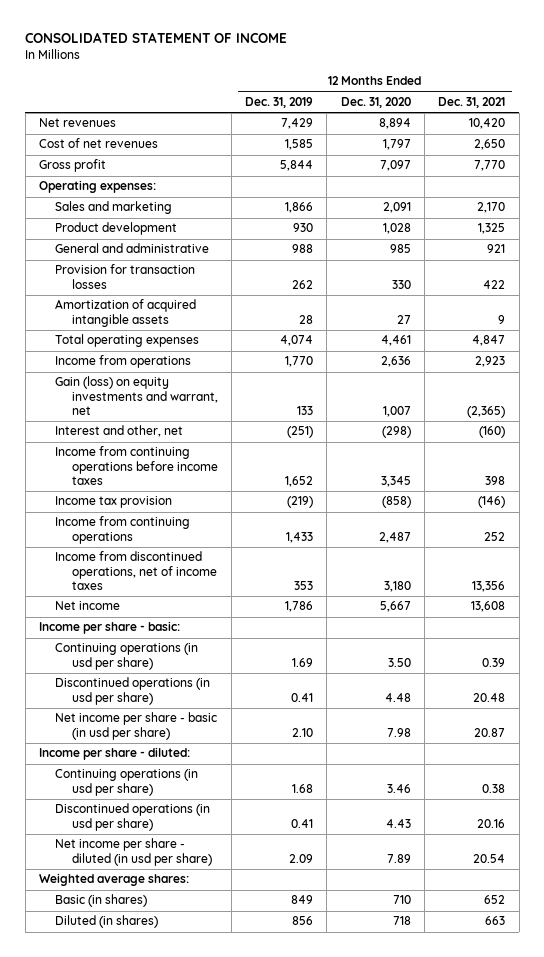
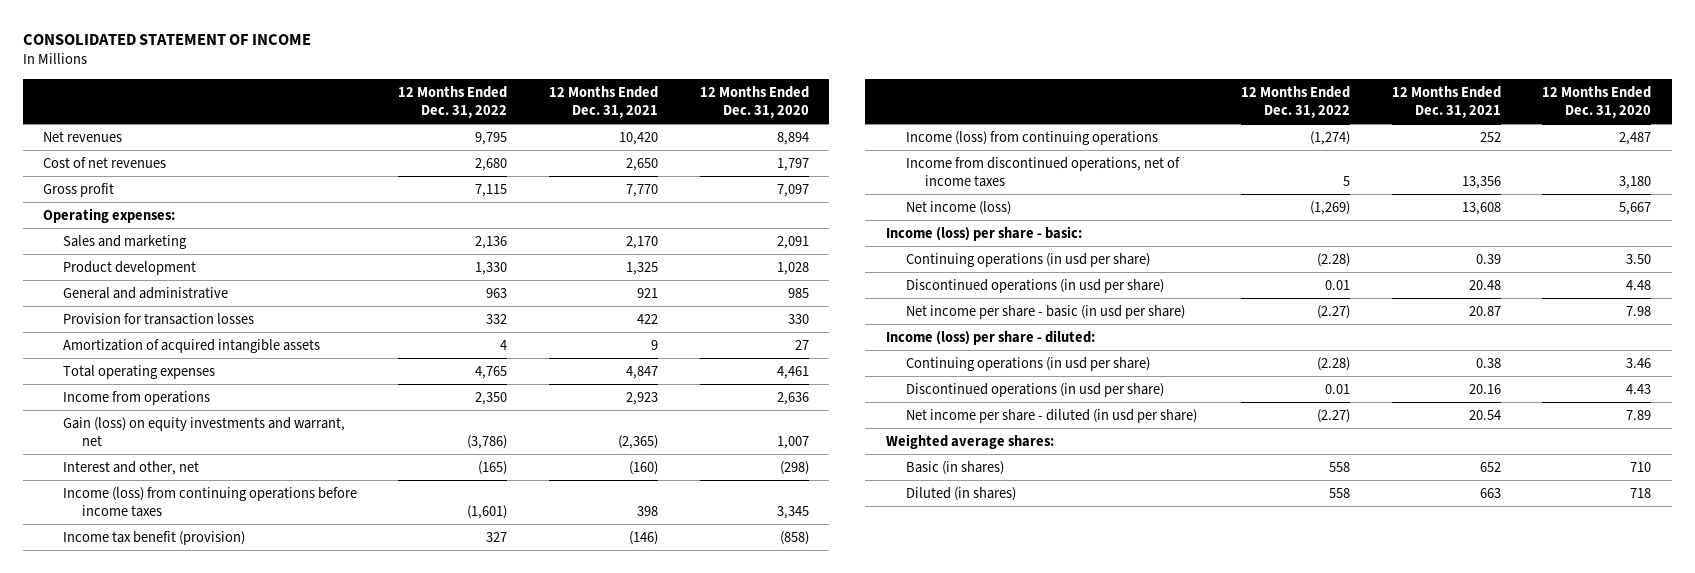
[245,97,314,109] Dec. 31, 2019 -> none
none -> [398,85,508,119] 12 Months Ended Dec. 31, 2022
[55,446,218,485] Income from continuing operations before income taxes -> [62,486,357,518] Income (loss) from continuing operations before income taxes
[55,496,173,509] Income tax provision -> [62,530,245,545] Income tax benefit (provision)
[55,516,191,544] Income from continuing operations -> [905,130,1158,145] Income (loss) from continuing operations
[55,601,121,611] Net income -> [905,200,1011,215] Net income (loss)
[38,621,180,635] Income per share - basic: -> [886,225,1083,241] Income (loss) per share - basic:
[38,747,190,761] Income per share - diluted: -> [886,329,1096,345] Income (loss) per share - diluted:

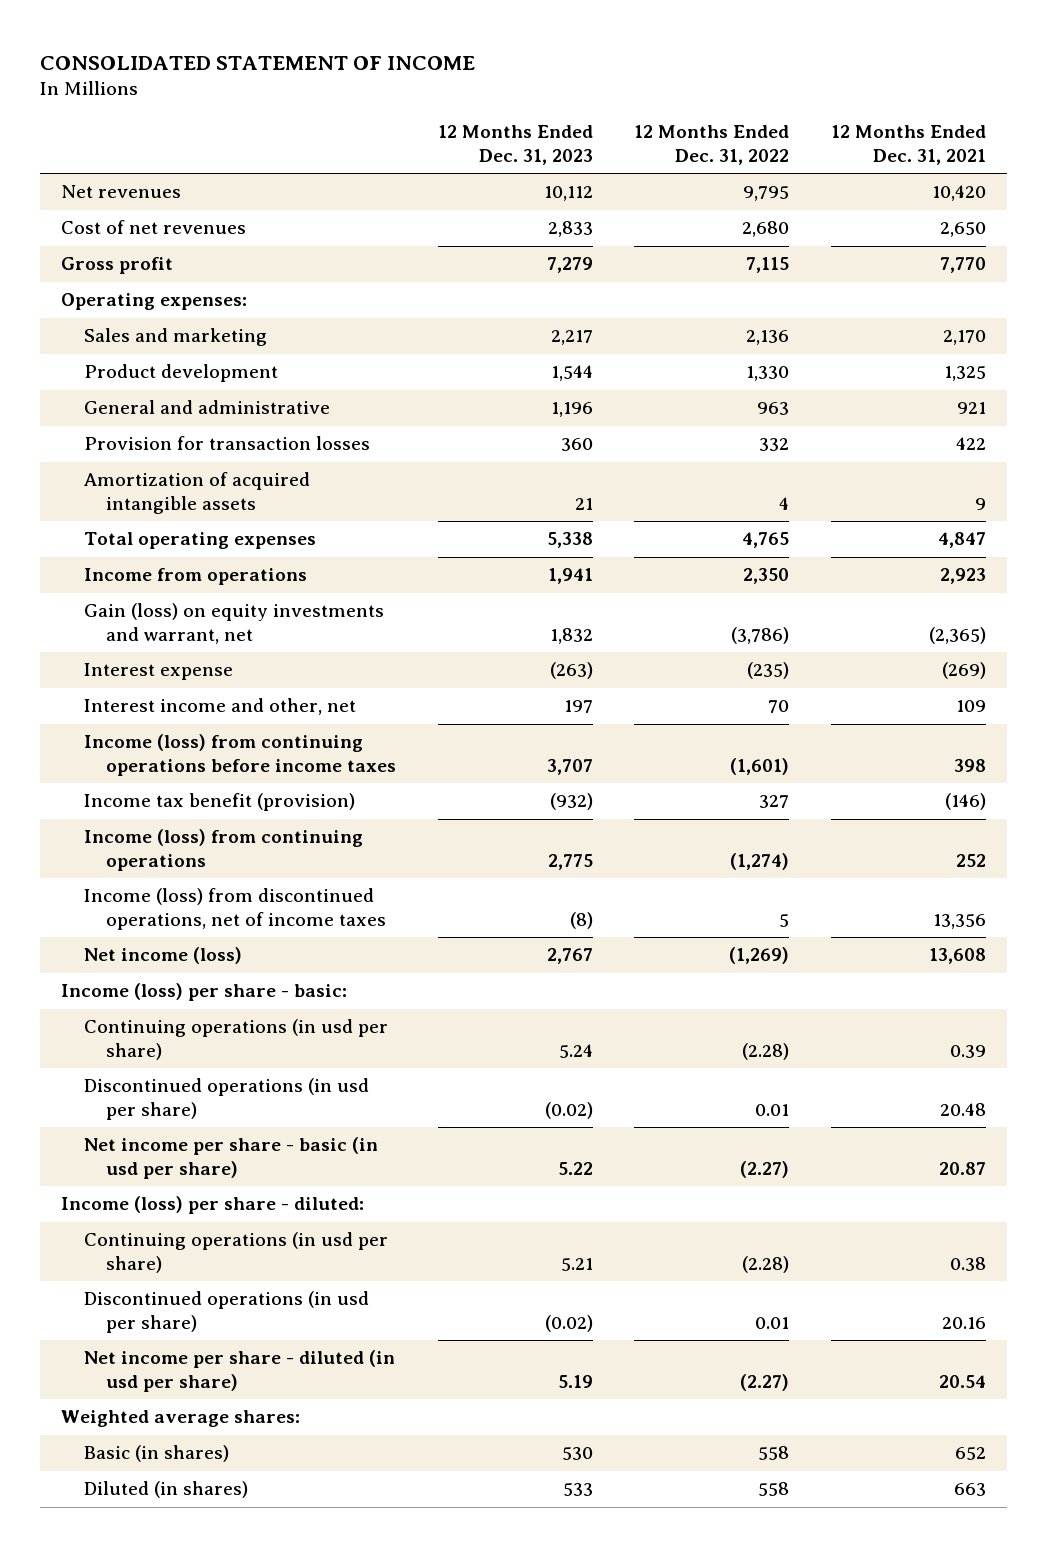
[699,85,809,119] 12 Months Ended Dec. 31, 2020 -> none
none -> [437,125,593,165] 12 Months Ended Dec. 31, 2023
none -> [83,663,233,681] Interest expense
[62,460,199,475] Interest and other, net -> [83,698,356,716] Interest income and other, net
[478,460,508,475] (165) -> [768,700,790,714] 70
[628,460,658,475] (160) -> [955,700,986,713] 109
[905,156,1180,188] Income from discontinued operations, net of income taxes -> [83,888,387,930] Income (loss) from discontinued operations, net of income taxes

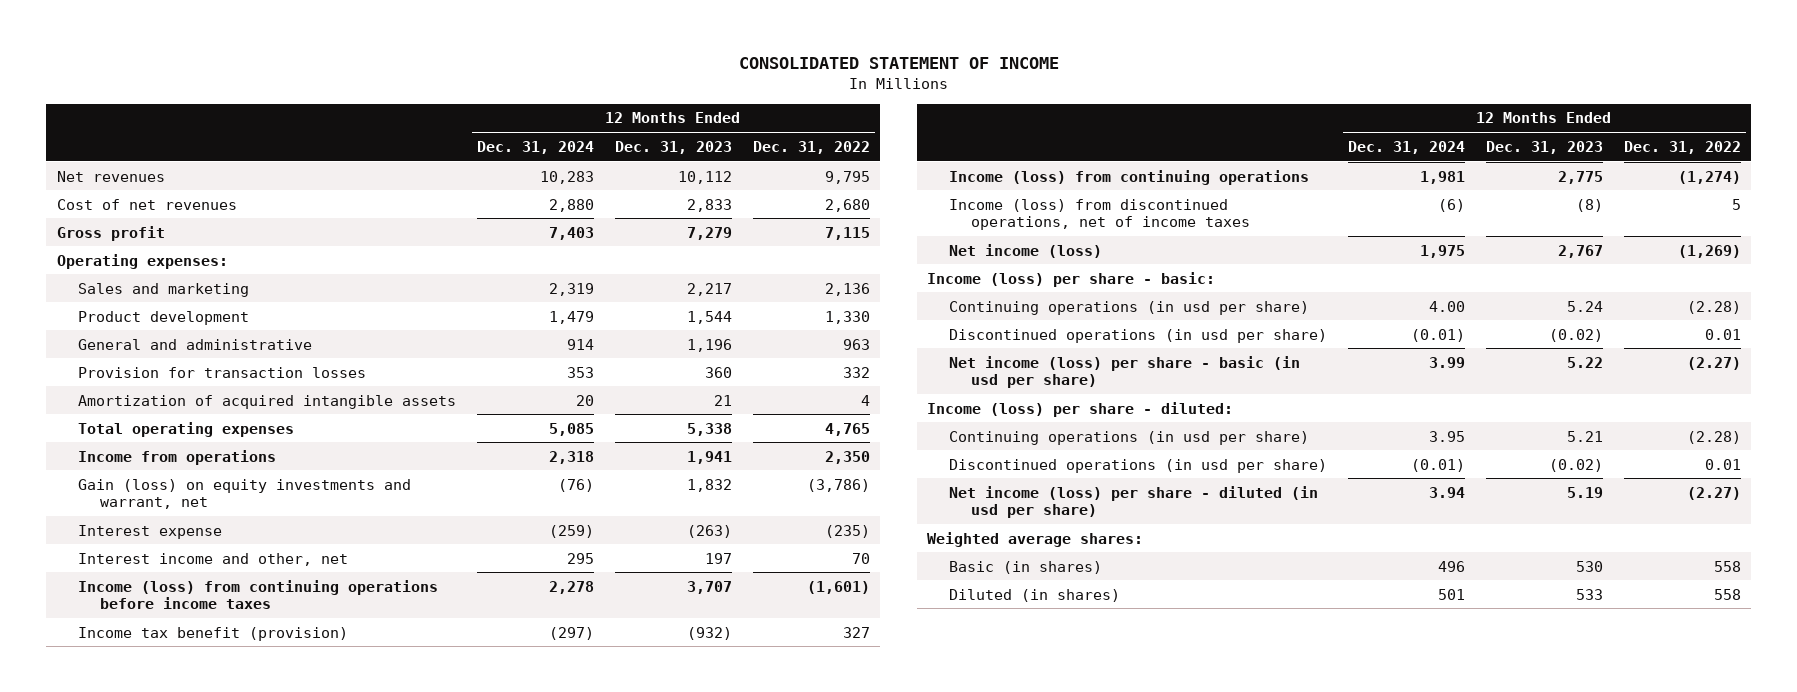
[830,125,986,165] 12 Months Ended Dec. 31, 2021 -> none
none -> [477,140,595,154] Dec. 31, 2024
[83,1137,378,1179] Net income per share - basic (in usd per share) -> [949,355,1301,389] Net income (loss) per share - basic (in usd per share)
[83,1350,395,1392] Net income per share - diluted (in usd per share) -> [949,485,1319,519] Net income (loss) per share - diluted (in usd per share)

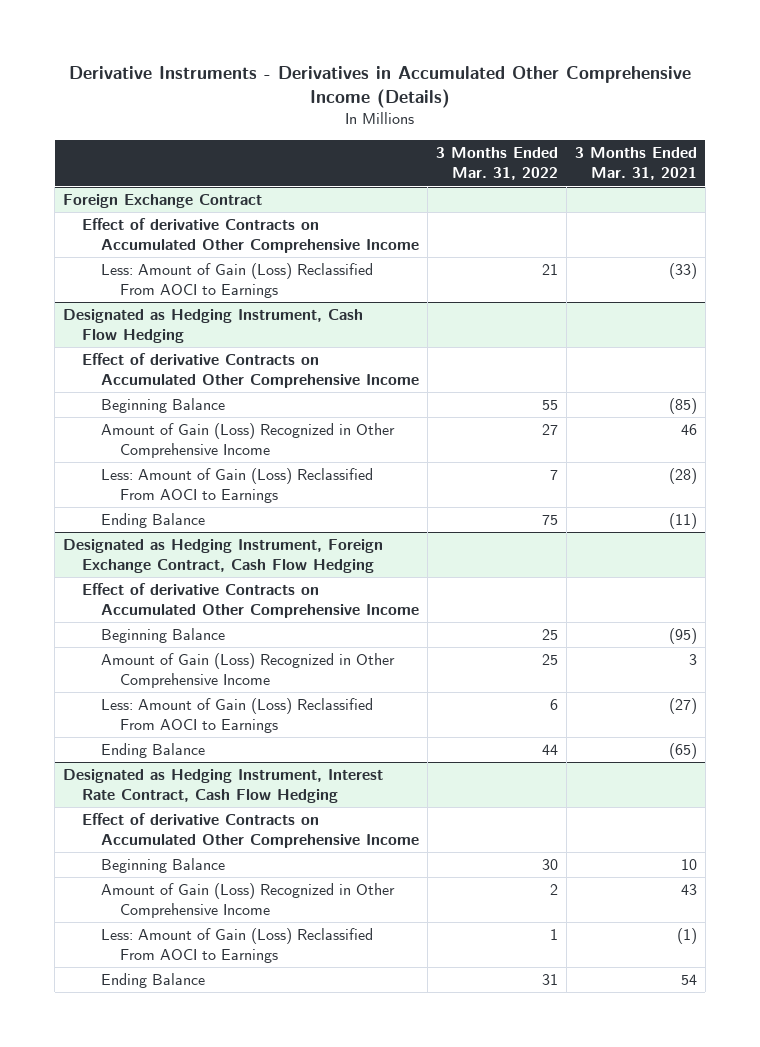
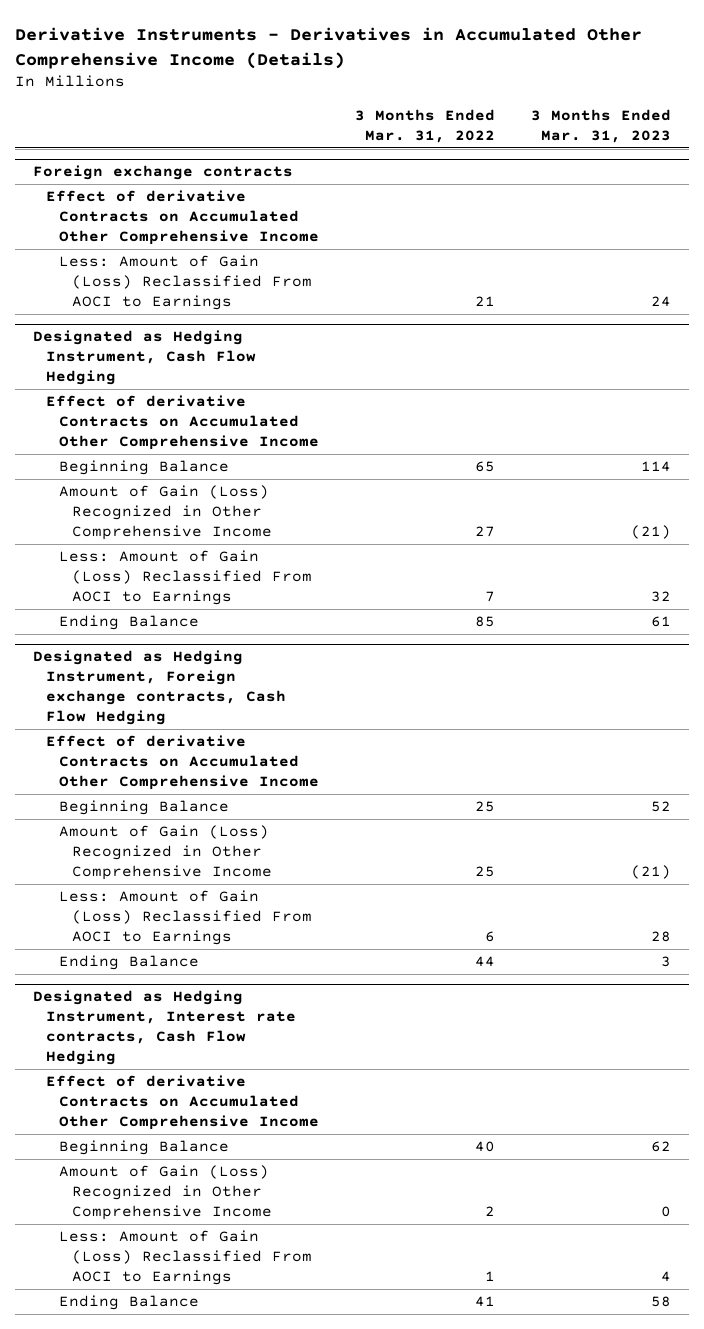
[574,147,697,181] 3 Months Ended Mar. 31, 2021 -> none
none -> [531,108,672,143] 3 Months Ended Mar. 31, 2023
[63,194,263,209] Foreign Exchange Contract -> [33,165,294,181] Foreign exchange contracts
[541,400,558,411] 55 -> [475,461,496,473] 65
[541,515,558,526] 75 -> [475,616,496,628] 85
[63,539,384,574] Designated as Hedging Instrument, Foreign Exchange Contract, Cash Flow Hedging -> [33,650,286,726] Designated as Hedging Instrument, Foreign exchange contracts, Cash Flow Hedging
[63,769,384,804] Designated as Hedging Instrument, Interest Rate Contract, Cash Flow Hedging -> [33,990,296,1066] Designated as Hedging Instrument, Interest rate contracts, Cash Flow Hedging
[541,859,558,871] 30 -> [475,1141,496,1153] 40
[541,974,558,986] 31 -> [475,1296,496,1308] 41

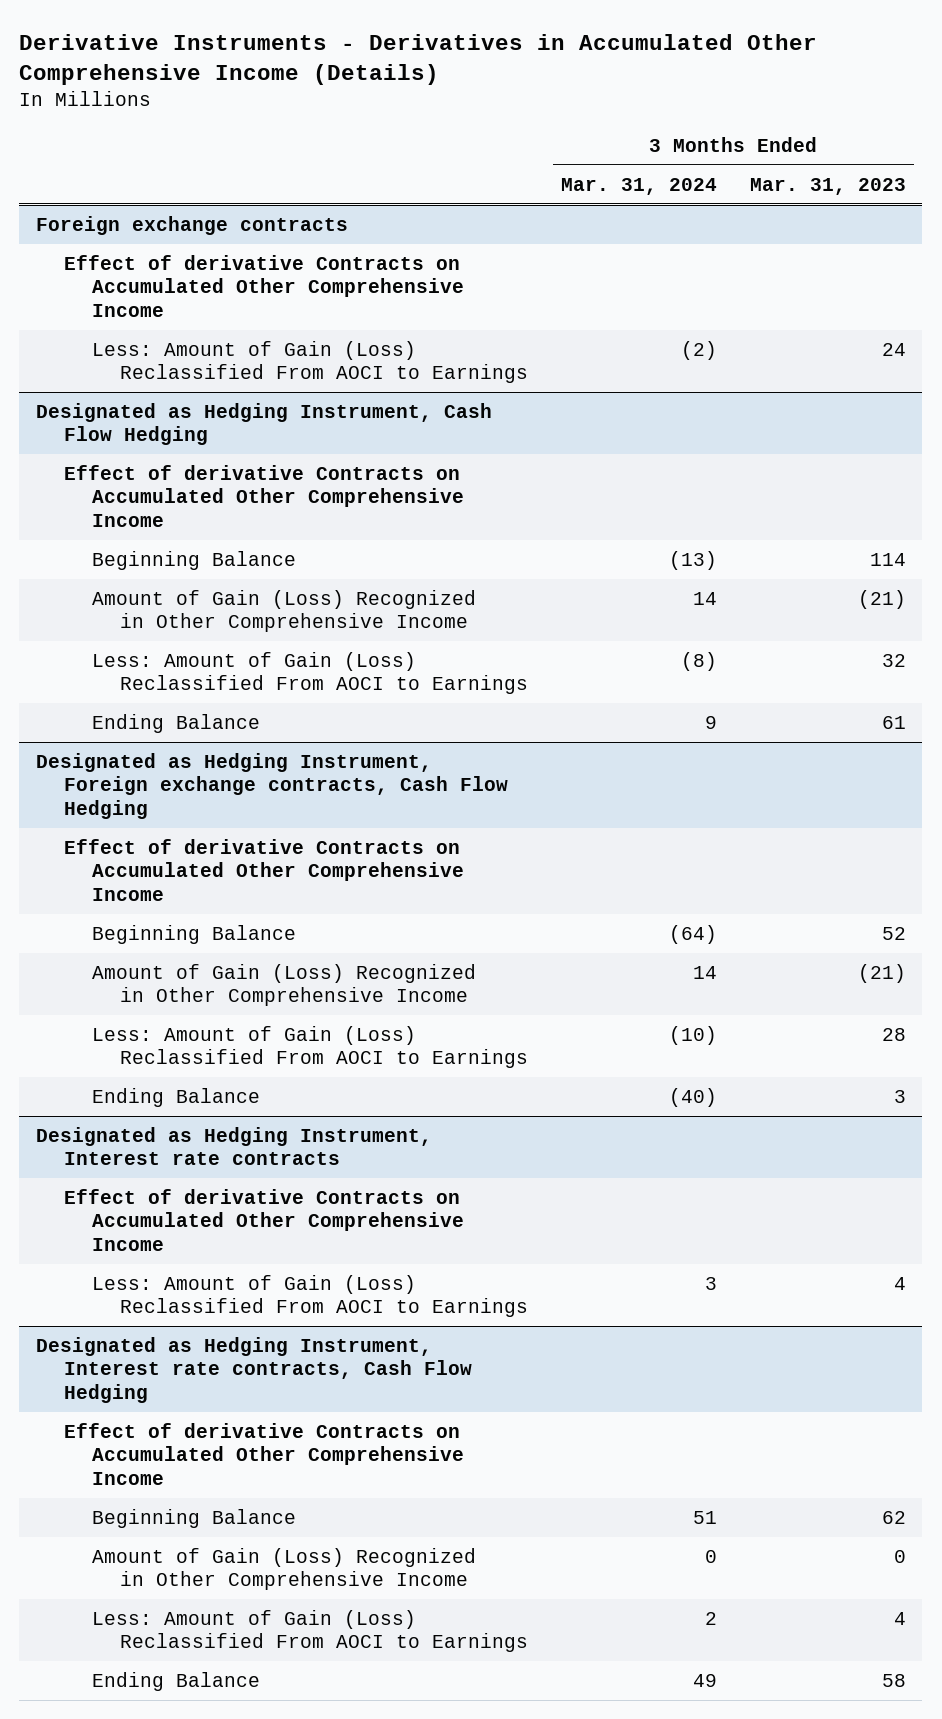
[355,108,496,143] 3 Months Ended Mar. 31, 2022 -> none
none -> [561,177,718,195] Mar. 31, 2024
none -> [35,1126,432,1166] Designated as Hedging Instrument, Interest rate contracts
none -> [64,1188,465,1251] Effect of derivative Contracts on Accumulated Other Comprehensive Income
none -> [92,1274,529,1318] Less: Amount of Gain (Loss) Reclassified From AOCI to Earnings

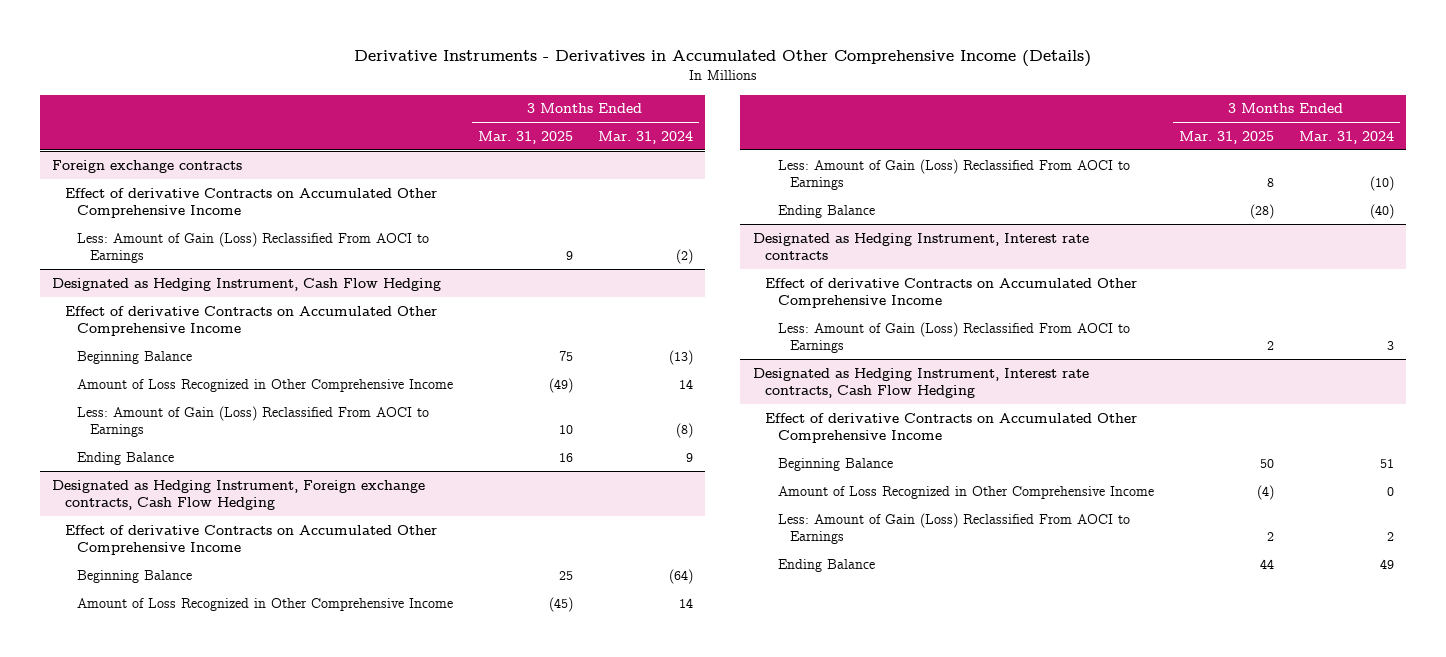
[749,177,906,195] Mar. 31, 2023 -> none
none -> [477,130,573,144] Mar. 31, 2025
[92,589,477,633] Amount of Gain (Loss) Recognized in Other Comprehensive Income -> [77,378,454,392] Amount of Loss Recognized in Other Comprehensive Income
[92,963,477,1007] Amount of Gain (Loss) Recognized in Other Comprehensive Income -> [77,597,454,611] Amount of Loss Recognized in Other Comprehensive Income
[92,1547,477,1591] Amount of Gain (Loss) Recognized in Other Comprehensive Income -> [777,485,1154,499] Amount of Loss Recognized in Other Comprehensive Income

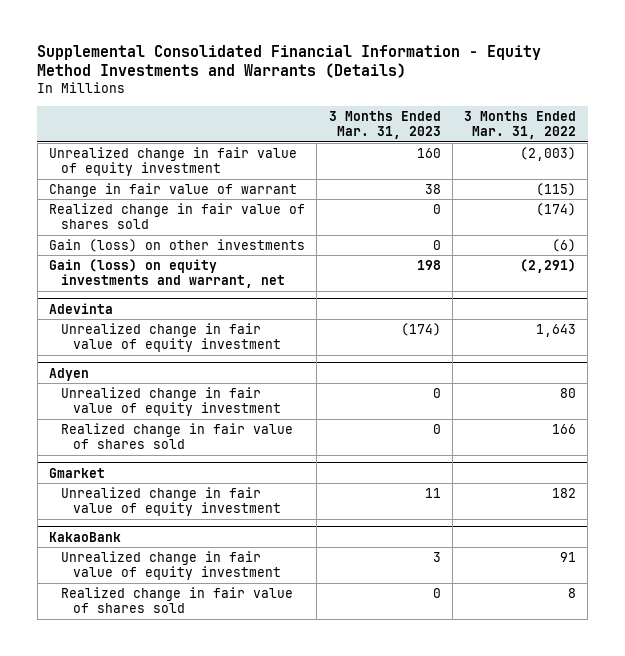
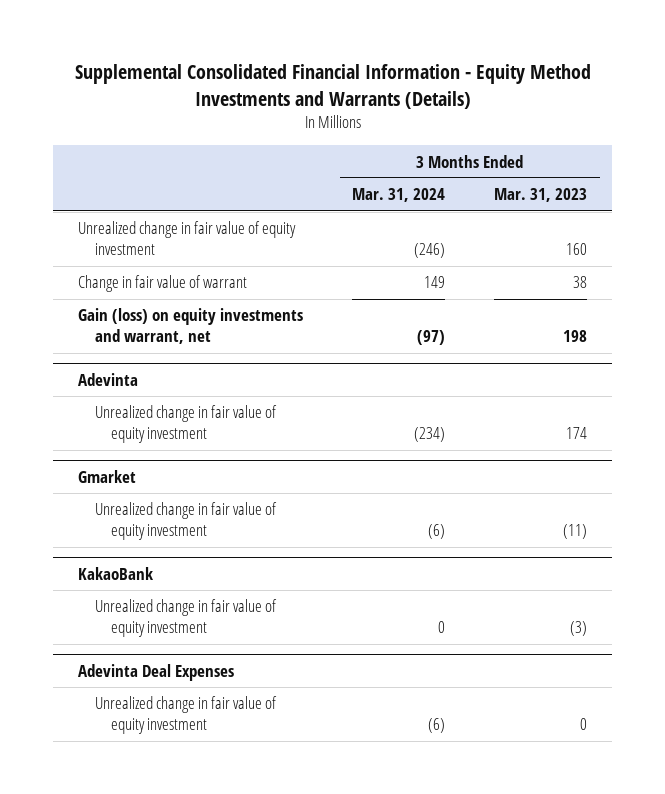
[464,110,577,140] 3 Months Ended Mar. 31, 2022 -> none
none -> [352,188,446,203] Mar. 31, 2024
[49,202,306,230] Realized change in fair value of shares sold -> none
[49,238,306,252] Gain (loss) on other investments -> none
[49,367,90,381] Adyen -> none
[61,386,282,417] Unrealized change in fair value of equity investment -> none
[61,422,294,450] Realized change in fair value of shares sold -> none
[400,322,441,336] (174) -> [566,427,588,440] 174
[424,487,441,498] 11 -> [563,524,588,540] (11)
[61,586,294,614] Realized change in fair value of shares sold -> none
[432,551,441,562] 3 -> [570,621,588,637] (3)
none -> [77,663,234,681] Adevinta Deal Expenses
none -> [94,696,277,735] Unrealized change in fair value of equity investment

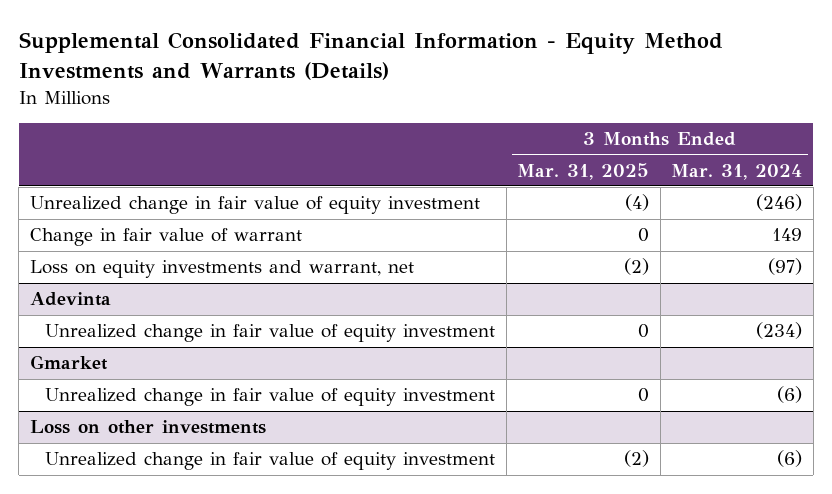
[494,188,588,203] Mar. 31, 2023 -> none
none -> [517,162,650,180] Mar. 31, 2025
[77,308,303,345] Gain (loss) on equity investments and warrant, net -> [29,260,414,279] Loss on equity investments and warrant, net
[77,566,153,580] KakaoBank -> none
[94,599,277,638] Unrealized change in fair value of equity investment -> none
[77,663,234,681] Adevinta Deal Expenses -> [29,420,266,435] Loss on other investments

